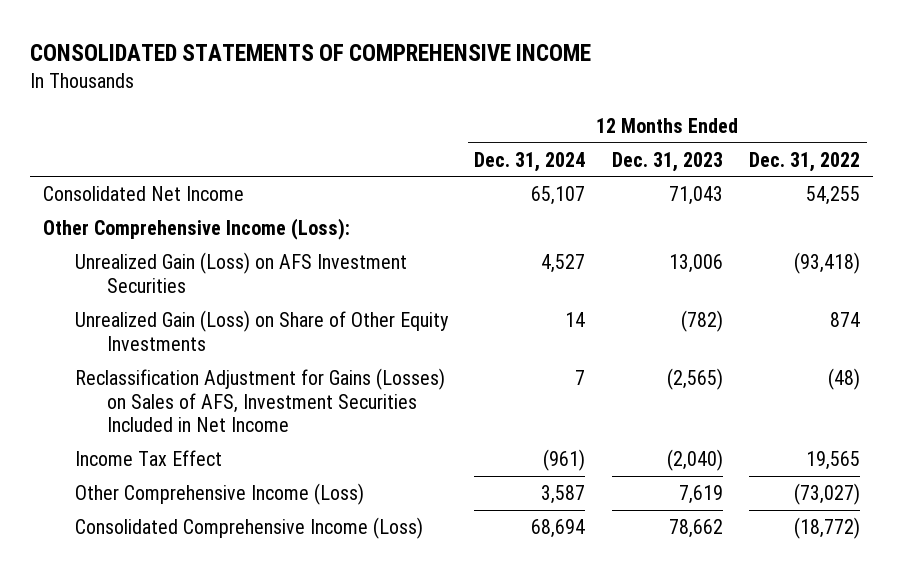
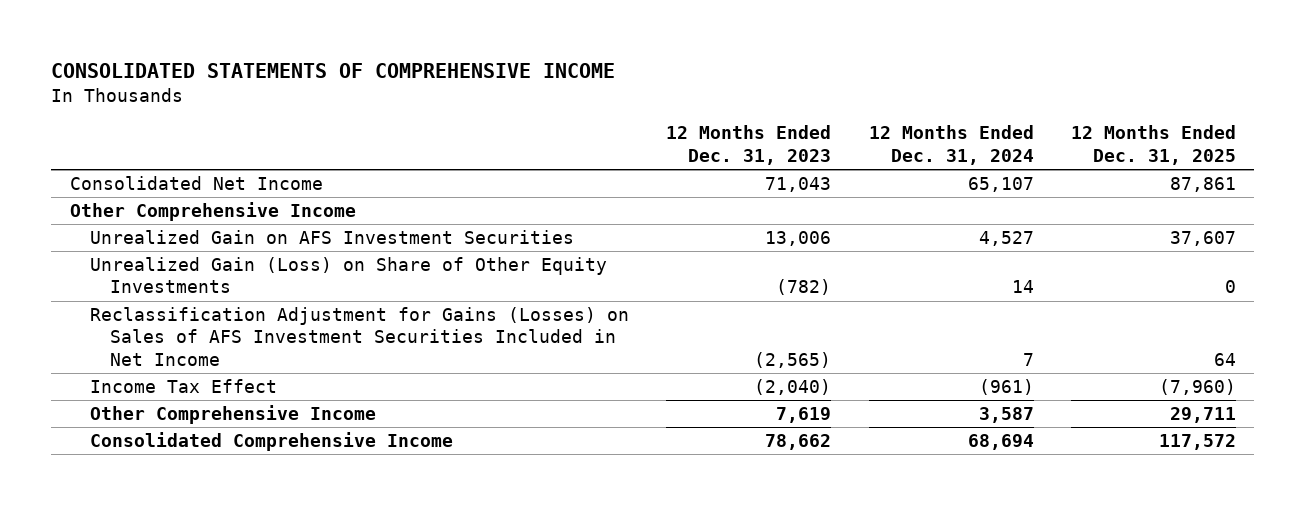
[748,151,860,172] Dec. 31, 2022 -> none
none -> [1070,125,1236,165] 12 Months Ended Dec. 31, 2025
[43,218,351,241] Other Comprehensive Income (Loss): -> [70,202,357,222] Other Comprehensive Income
[75,252,408,293] Unrealized Gain (Loss) on AFS Investment Securities -> [89,230,574,245] Unrealized Gain on AFS Investment Securities
[75,368,446,433] Reclassification Adjustment for Gains (Losses) on Sales of AFS, Investment Securities Included in Net Income -> [89,307,629,366] Reclassification Adjustment for Gains (Losses) on Sales of AFS Investment Securities Included in Net Income
[75,483,365,506] Other Comprehensive Income (Loss) -> [89,405,376,425] Other Comprehensive Income
[75,517,424,540] Consolidated Comprehensive Income (Loss) -> [89,432,453,452] Consolidated Comprehensive Income

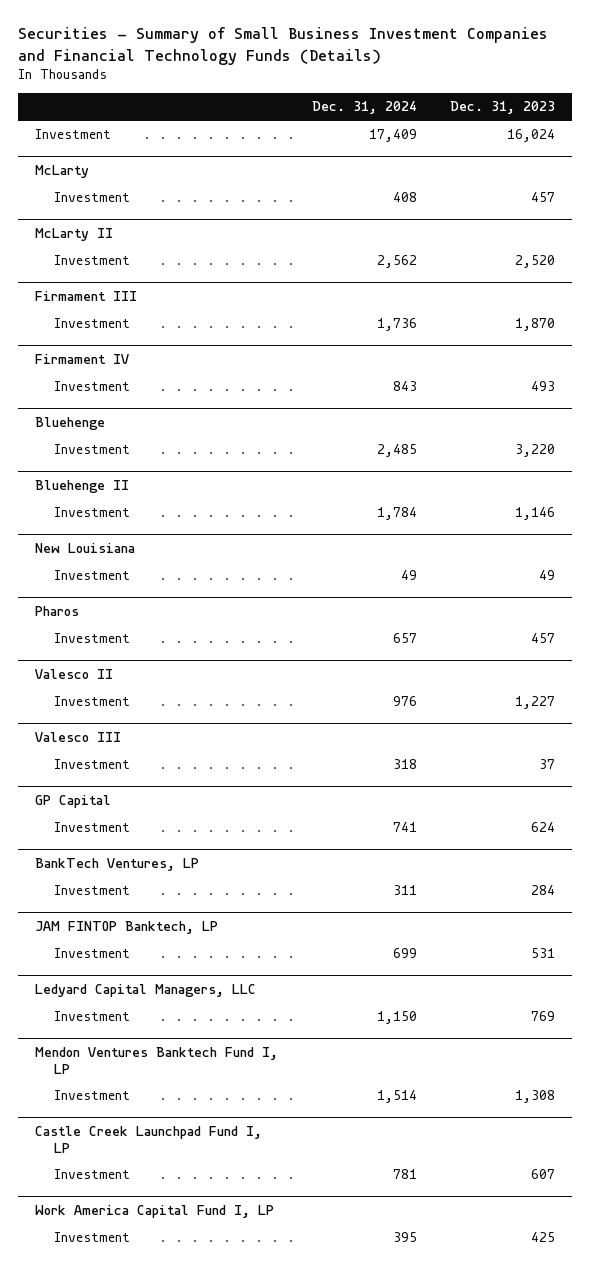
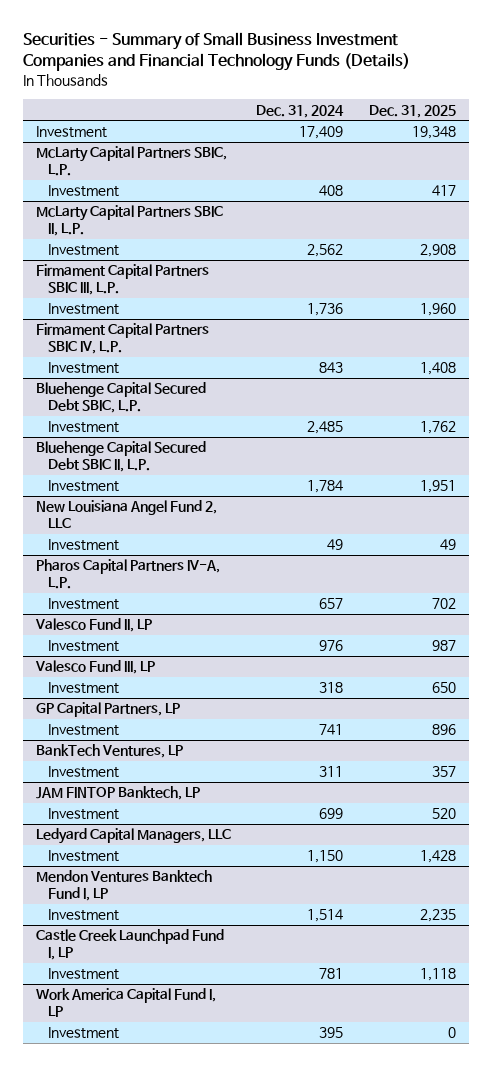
[450,101,556,115] Dec. 31, 2023 -> none
none -> [368,104,456,118] Dec. 31, 2025
[34,164,89,178] McLarty -> [35,146,227,177] McLarty Capital Partners SBIC, L.P.
[34,227,113,241] McLarty II -> [35,205,223,237] McLarty Capital Partners SBIC II, L.P.
[34,290,137,301] Firmament III -> [35,264,209,296] Firmament Capital Partners SBIC III, L.P.
[34,353,129,364] Firmament IV -> [35,323,209,355] Firmament Capital Partners SBIC IV, L.P.
[34,416,105,430] Bluehenge -> [35,382,206,414] Bluehenge Capital Secured Debt SBIC, L.P.
[34,479,129,493] Bluehenge II -> [35,441,206,473] Bluehenge Capital Secured Debt SBIC II, L.P.
[34,542,135,553] New Louisiana -> [35,500,217,529] New Louisiana Angel Fund 2, LLC
[34,605,79,616] Pharos -> [35,559,220,590] Pharos Capital Partners IV-A, L.P.
[34,668,113,679] Valesco II -> [34,618,152,633] Valesco Fund II, LP
[34,731,121,742] Valesco III -> [34,660,155,675] Valesco Fund III, LP
[34,794,111,808] GP Capital -> [35,702,180,718] GP Capital Partners, LP

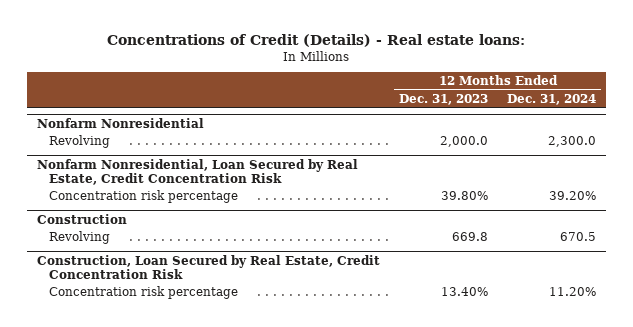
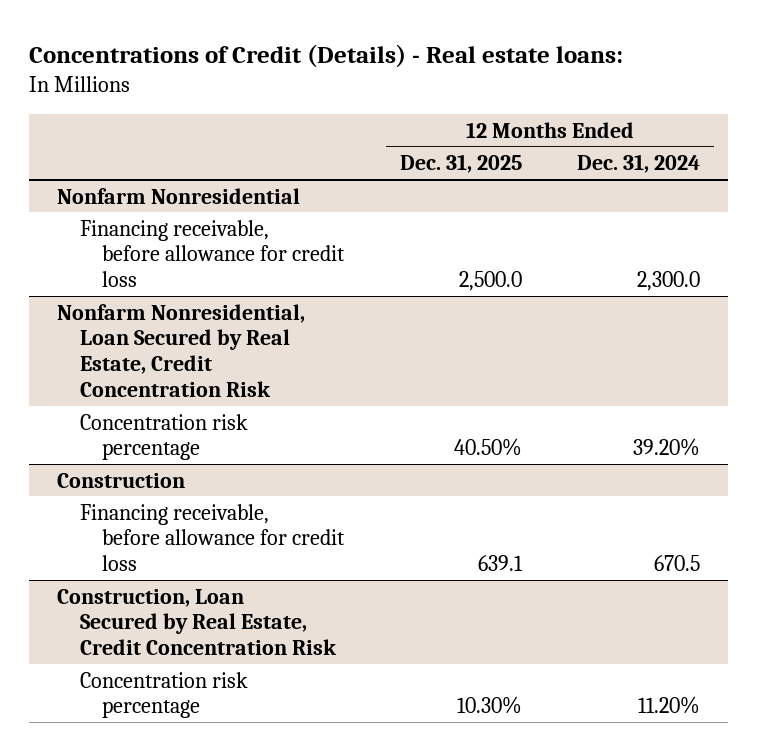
[398,93,488,105] Dec. 31, 2023 -> none
none -> [399,154,522,174] Dec. 31, 2025
[49,134,111,148] Revolving -> [79,219,346,288] Financing receivable, before allowance for credit loss
[49,230,111,244] Revolving -> [79,503,346,572] Financing receivable, before allowance for credit loss

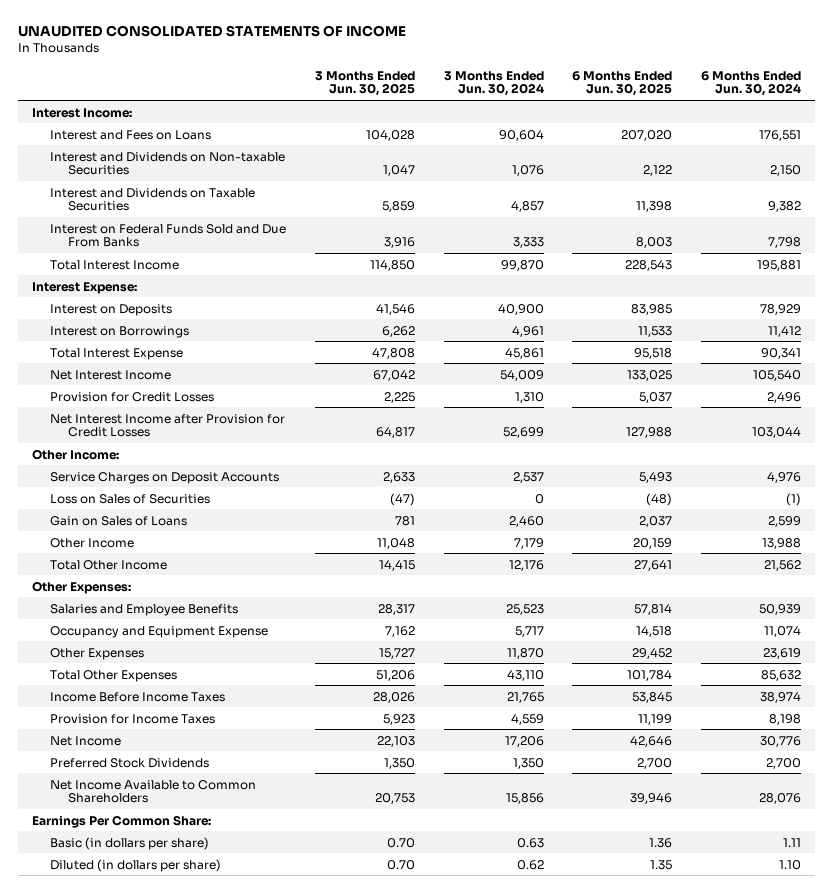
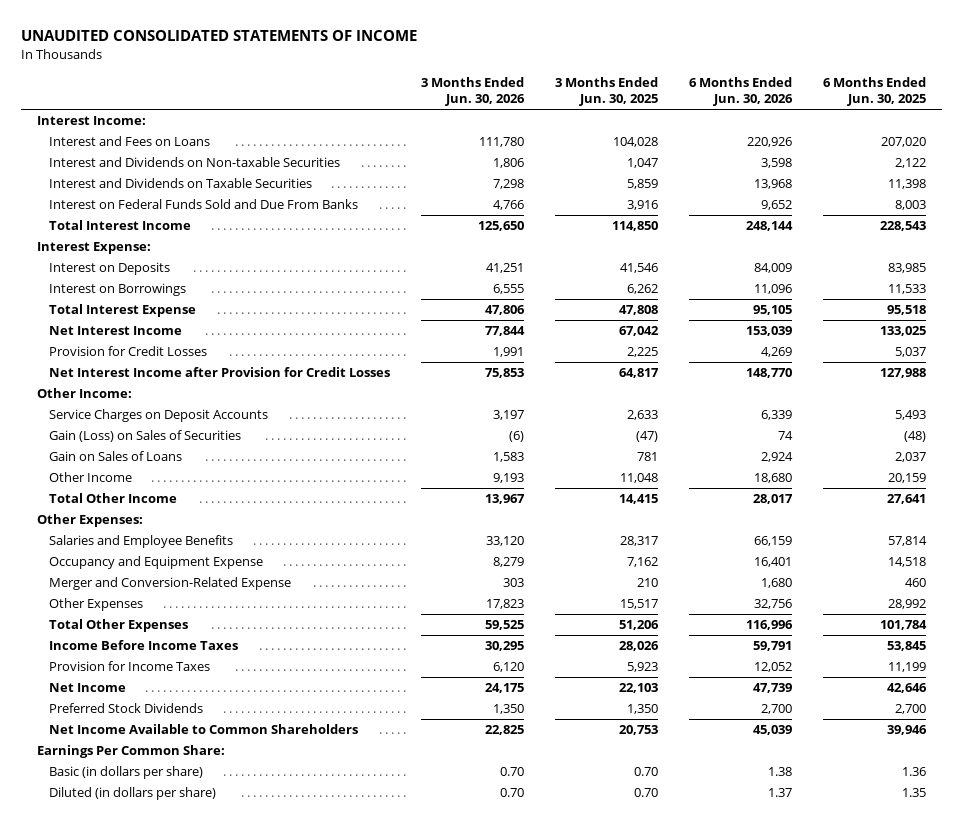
[443,70,544,97] 3 Months Ended Jun. 30, 2024 -> none
[700,70,801,97] 6 Months Ended Jun. 30, 2024 -> none
none -> [421,76,526,107] 3 Months Ended Jun. 30, 2026
none -> [689,76,794,107] 6 Months Ended Jun. 30, 2026
[50,493,211,504] Loss on Sales of Securities -> [49,430,242,443] Gain (Loss) on Sales of Securities
none -> [49,577,292,591] Merger and Conversion-Related Expense
[378,647,415,659] 15,727 -> [620,599,659,610] 15,517
[632,647,673,659] 29,452 -> [888,599,927,610] 28,992

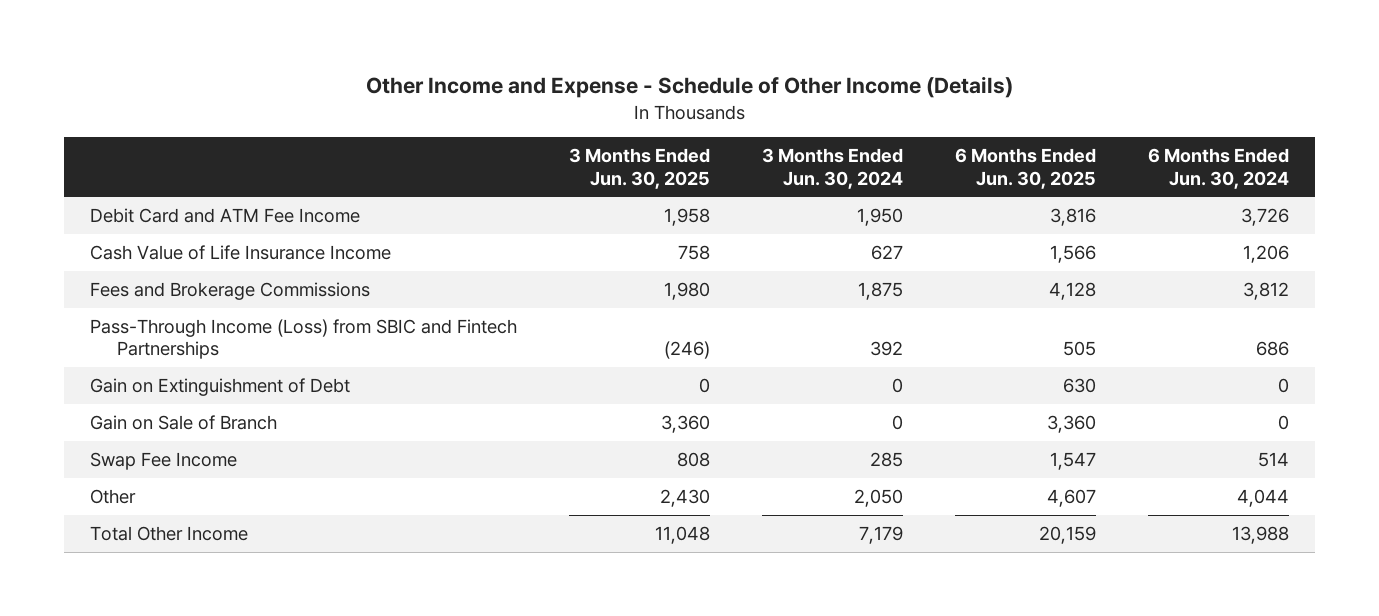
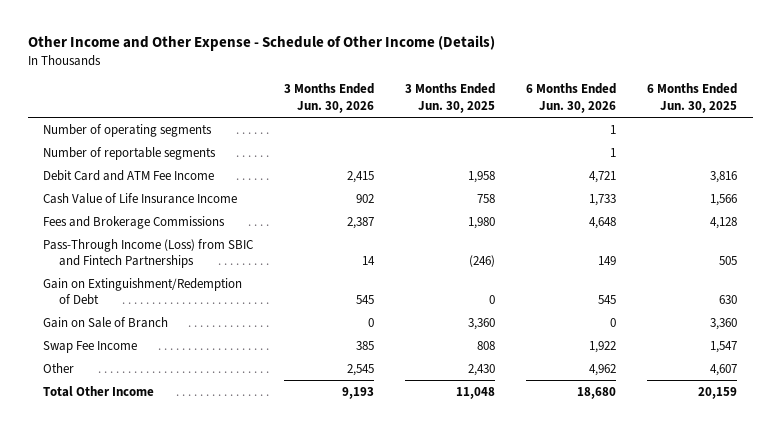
[365,76,1013,99] Other Income and Expense - Schedule of Other Income (Details) -> [27,35,495,52] Other Income and Other Expense - Schedule of Other Income (Details)
[762,148,904,189] 3 Months Ended Jun. 30, 2024 -> none
[1148,148,1290,189] 6 Months Ended Jun. 30, 2024 -> none
none -> [284,83,375,113] 3 Months Ended Jun. 30, 2026
none -> [526,83,617,113] 6 Months Ended Jun. 30, 2026
none -> [43,123,213,137] Number of operating segments
none -> [43,146,217,160] Number of reportable segments
[90,378,351,397] Gain on Extinguishment of Debt -> [43,277,243,306] Gain on Extinguishment/Redemption of Debt

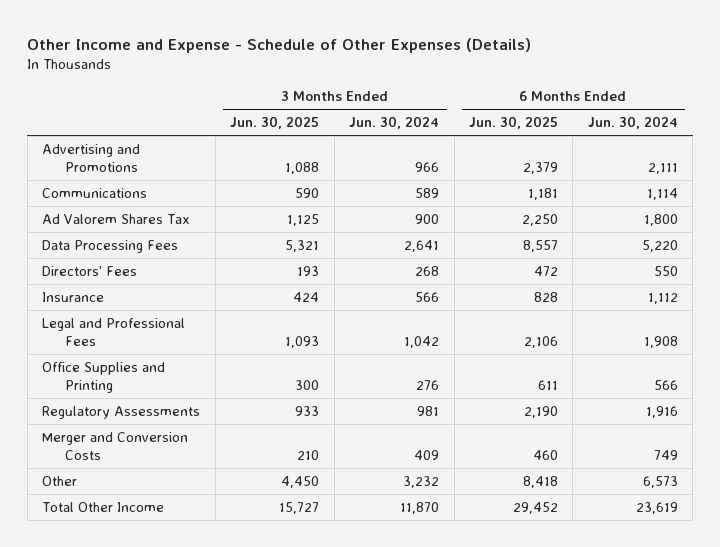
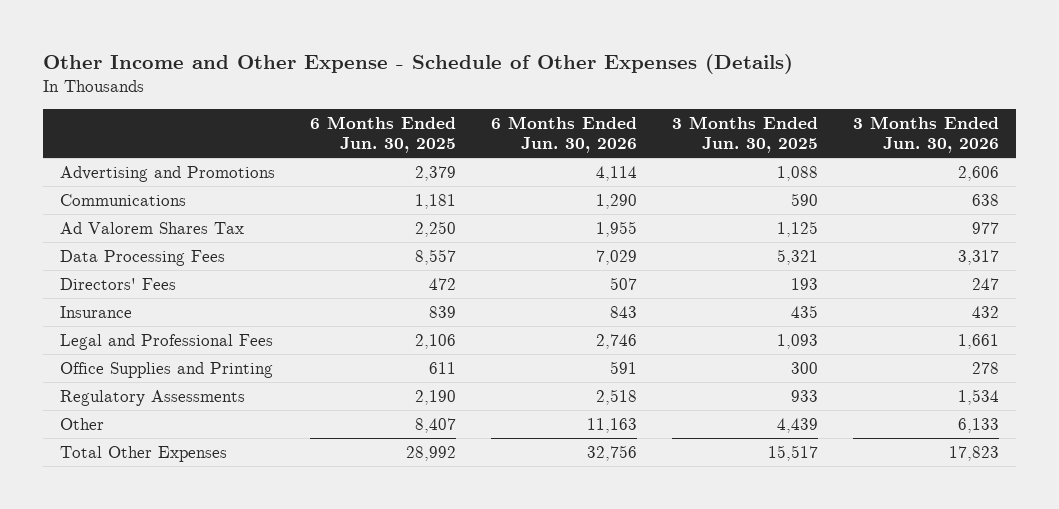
[27,37,532,53] Other Income and Expense - Schedule of Other Expenses (Details) -> [42,54,793,75] Other Income and Other Expense - Schedule of Other Expenses (Details)
[349,116,440,130] Jun. 30, 2024 -> none
[587,116,678,130] Jun. 30, 2024 -> none
none -> [491,116,638,153] 6 Months Ended Jun. 30, 2026
none -> [852,116,999,153] 3 Months Ended Jun. 30, 2026
[293,291,320,302] 424 -> [790,305,818,319] 435
[533,291,558,302] 828 -> [429,306,457,319] 839
[42,431,189,461] Merger and Conversion Costs -> none
[281,475,320,488] 4,450 -> [776,418,818,434] 4,439
[522,475,558,488] 8,418 -> [415,418,457,434] 8,407
[42,501,165,512] Total Other Income -> [60,446,228,463] Total Other Expenses
[279,501,320,514] 15,727 -> [767,445,818,462] 15,517
[512,501,558,514] 29,452 -> [406,446,457,462] 28,992

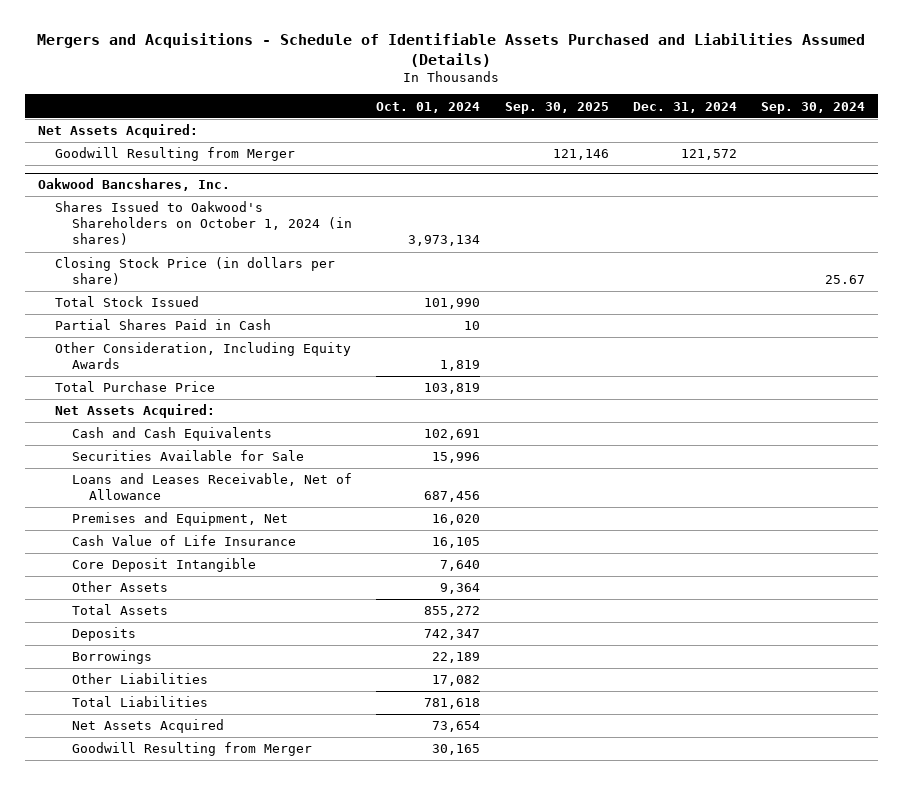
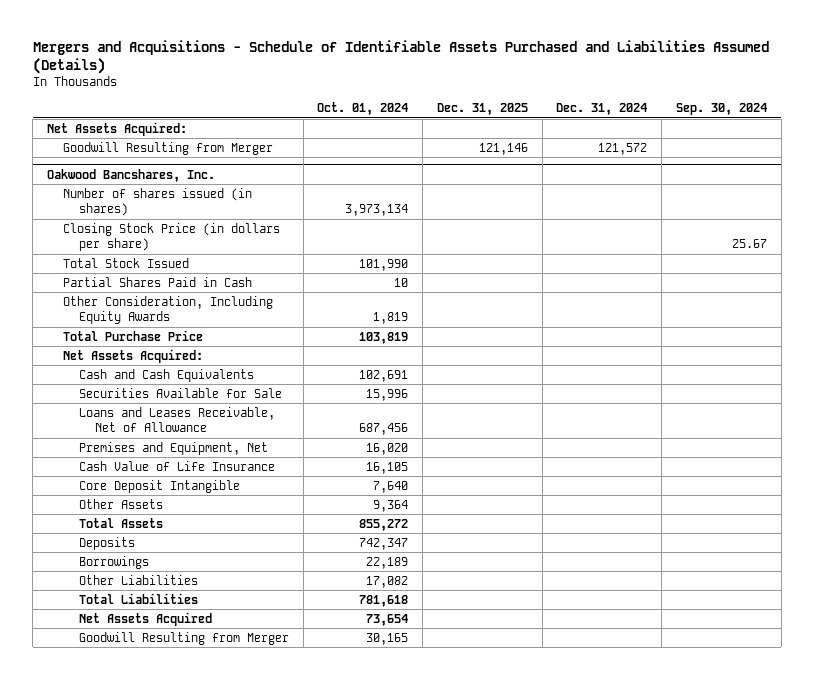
[504,101,609,114] Sep. 30, 2025 -> none
none -> [436,103,528,116] Dec. 31, 2025
[54,201,352,246] Shares Issued to Oakwood's Shareholders on October 1, 2024 (in shares) -> [63,187,253,217] Number of shares issued (in shares)

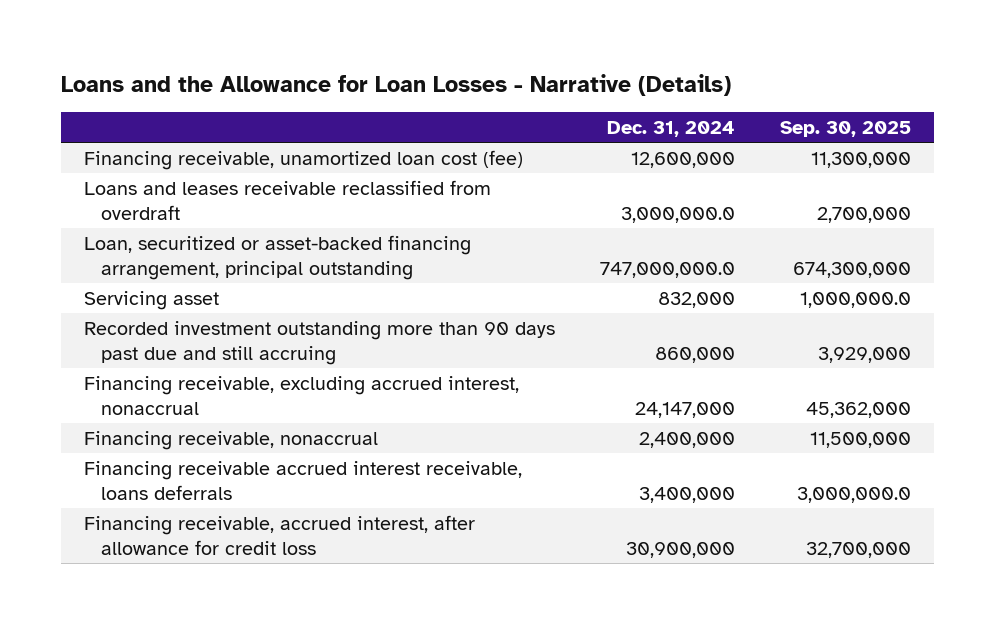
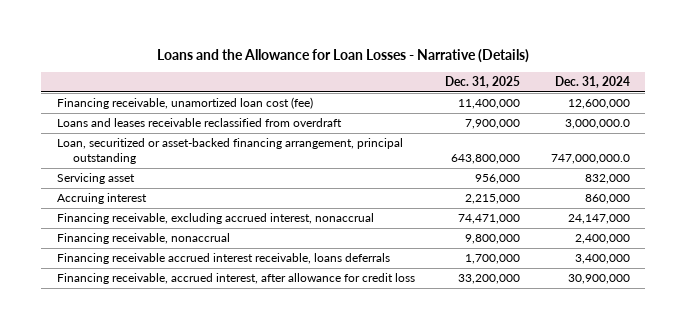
[780,120,912,137] Sep. 30, 2025 -> none
none -> [445,75,521,88] Dec. 31, 2025
[83,320,555,365] Recorded investment outstanding more than 90 days past due and still accruing -> [56,193,147,205] Accruing interest

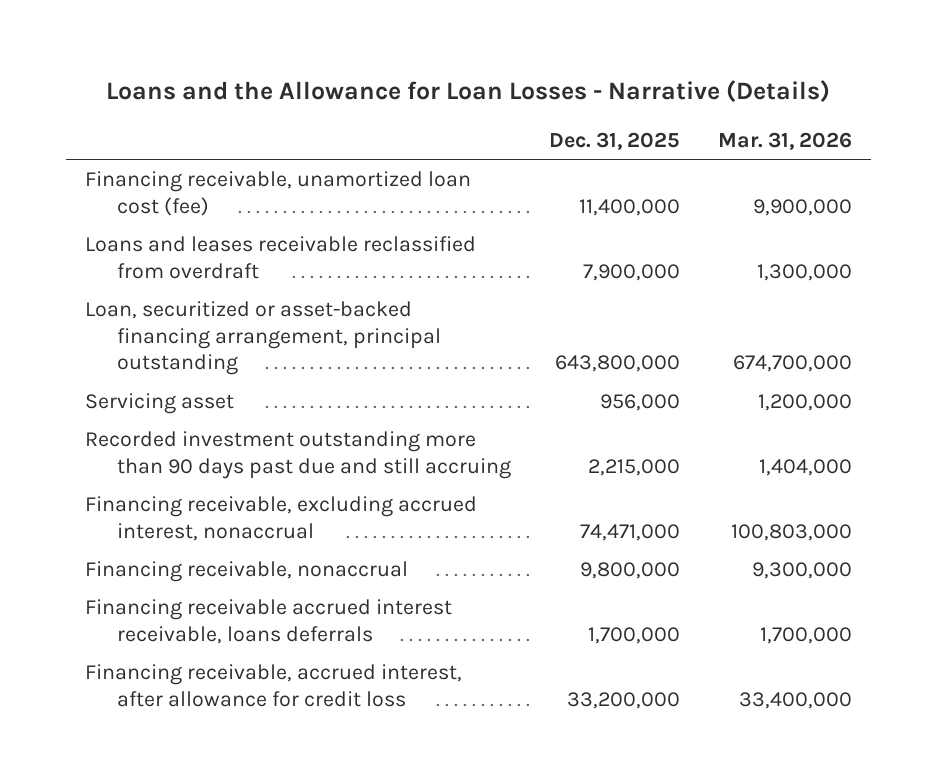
[554,75,630,88] Dec. 31, 2024 -> none
none -> [717,131,852,150] Mar. 31, 2026
[56,193,147,205] Accruing interest -> [84,430,511,479] Recorded investment outstanding more than 90 days past due and still accruing

